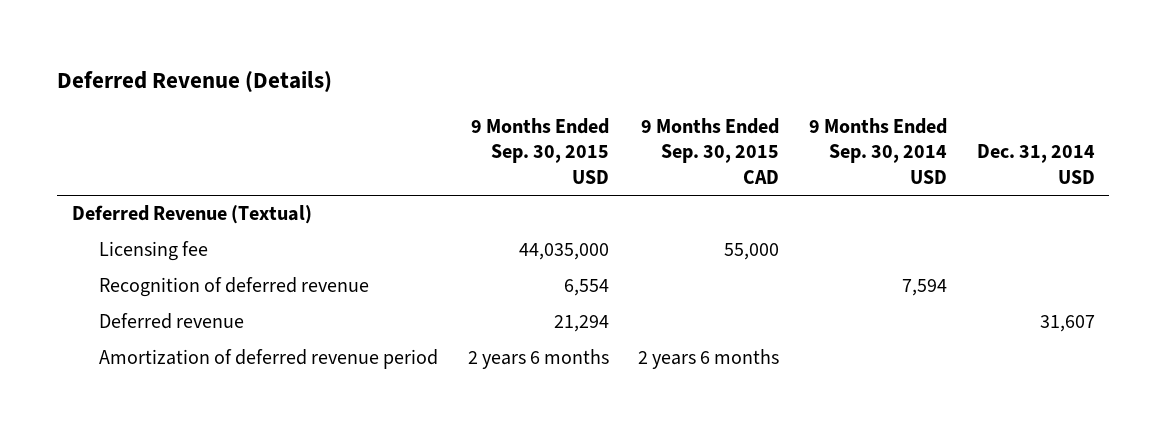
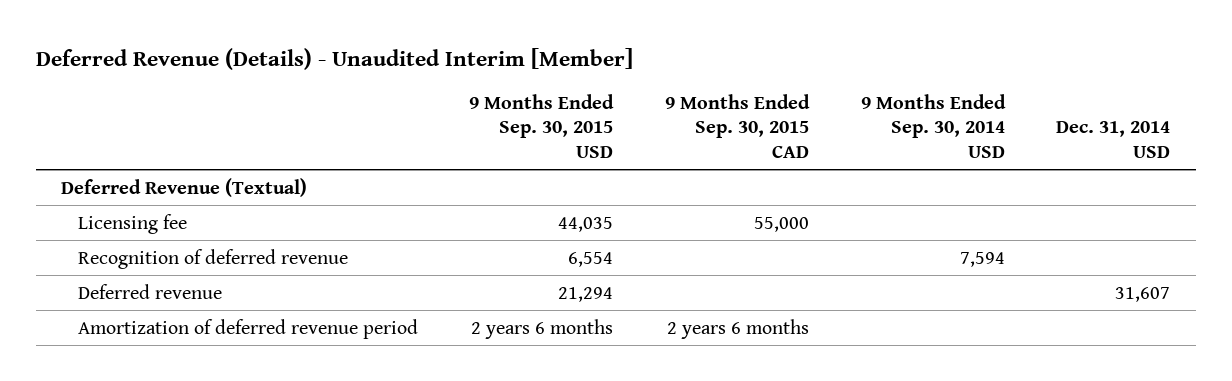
[57,71,333,94] Deferred Revenue (Details) -> [35,47,633,70] Deferred Revenue (Details) - Unaudited Interim [Member]
[518,243,609,261] 44,035,000 -> [558,216,614,232] 44,035

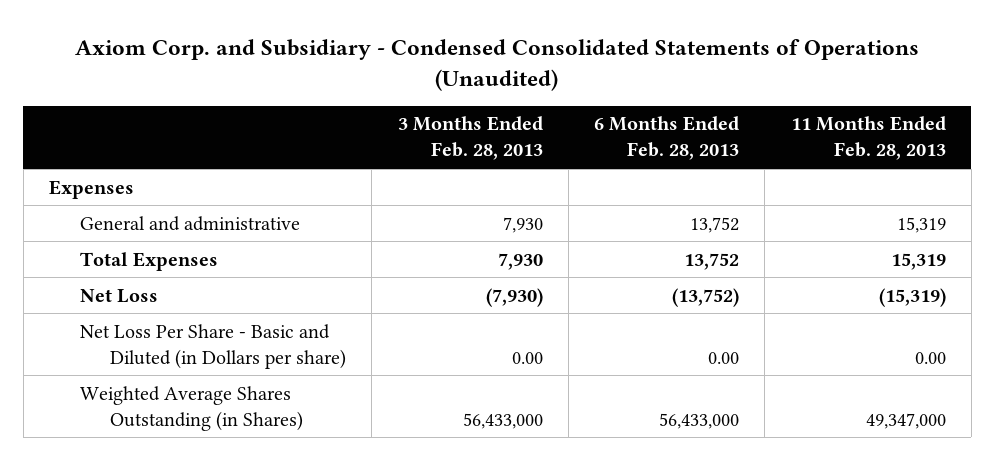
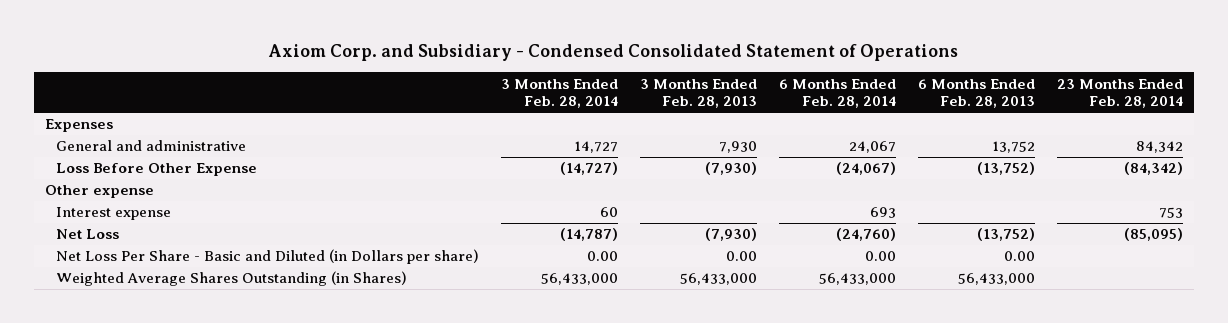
[75,38,920,91] Axiom Corp. and Subsidiary - Condensed Consolidated Statements of Operations (Unaudited) -> [267,44,958,62] Axiom Corp. and Subsidiary - Condensed Consolidated Statement of Operations
[790,116,946,161] 11 Months Ended Feb. 28, 2013 -> none
none -> [501,78,619,109] 3 Months Ended Feb. 28, 2014
none -> [778,78,896,109] 6 Months Ended Feb. 28, 2014
none -> [1056,78,1183,109] 23 Months Ended Feb. 28, 2014
[79,251,218,271] Total Expenses -> none
none -> [56,163,258,177] Loss Before Other Expense
none -> [44,185,154,199] Other expense
none -> [56,207,172,221] Interest expense

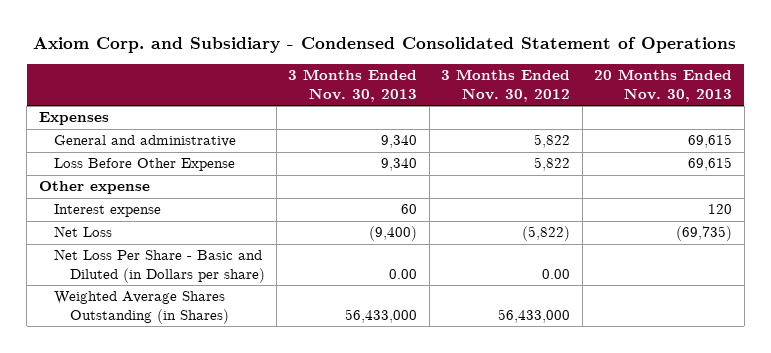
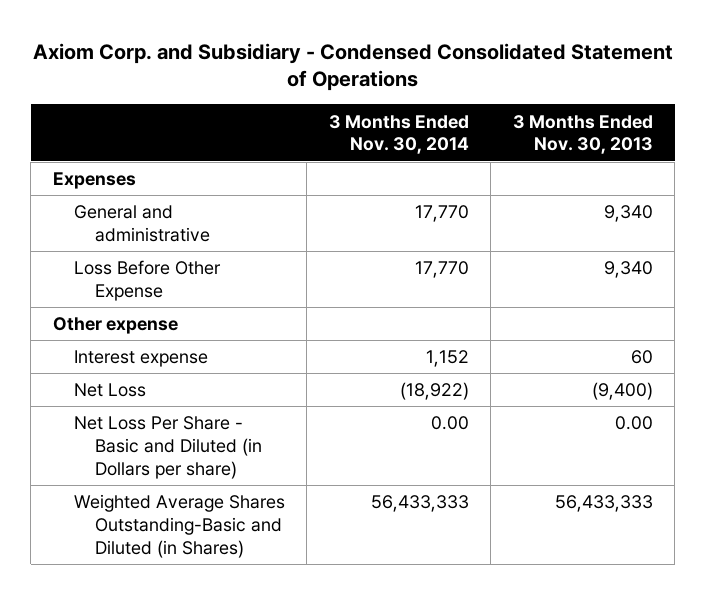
[441,69,571,102] 3 Months Ended Nov. 30, 2012 -> none
[594,69,733,102] 20 Months Ended Nov. 30, 2013 -> none
none -> [328,114,469,155] 3 Months Ended Nov. 30, 2014
[54,291,229,324] Weighted Average Shares Outstanding (in Shares) -> [73,494,285,558] Weighted Average Shares Outstanding-Basic and Diluted (in Shares)
[345,308,418,323] 56,433,000 -> [554,495,653,513] 56,433,333

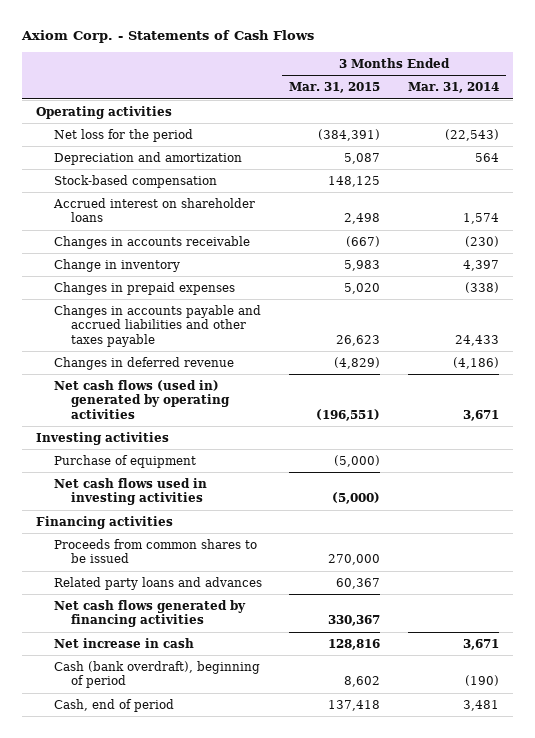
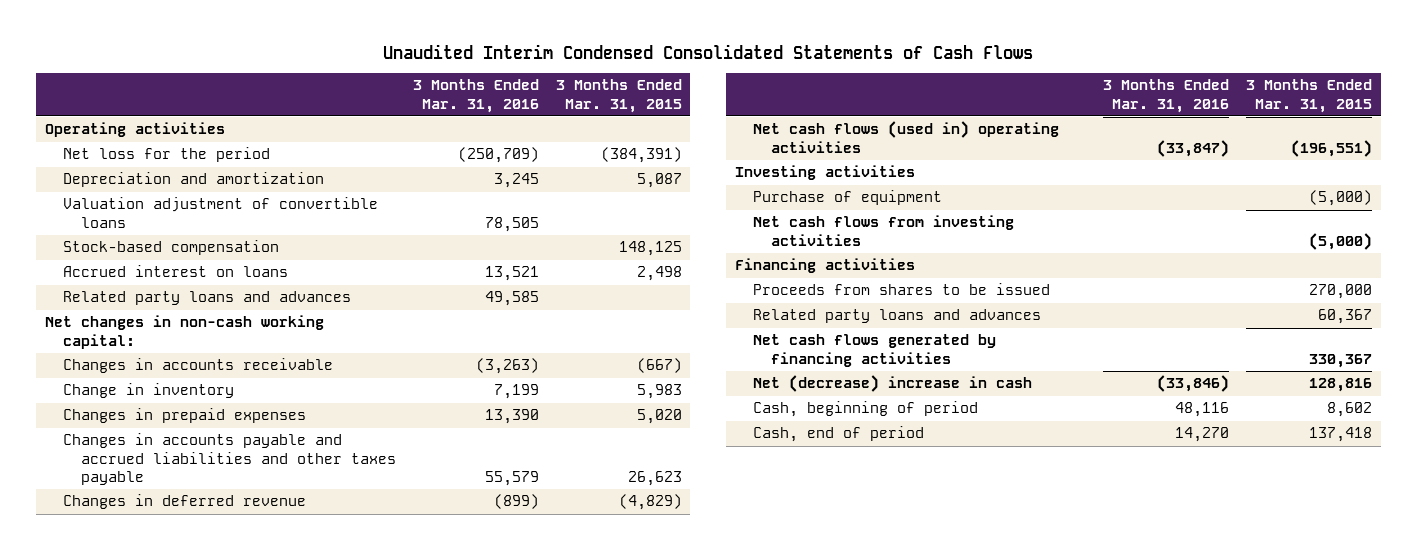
[21,30,315,44] Axiom Corp. - Statements of Cash Flows -> [383,43,1034,59] Unaudited Interim Condensed Consolidated Statements of Cash Flows
[407,82,499,94] Mar. 31, 2014 -> none
none -> [412,79,539,113] 3 Months Ended Mar. 31, 2016
none -> [62,197,378,228] Valuation adjustment of convertible loans
[52,197,255,223] Accrued interest on shareholder loans -> [62,265,288,278] Accrued interest on loans
none -> [62,291,351,306] Related party loans and advances
none -> [44,315,324,349] Net changes in non-cash working capital:
[53,379,231,419] Net cash flows (used in) generated by operating activities -> [752,121,1059,153] Net cash flows (used in) operating activities
[53,477,207,506] Net cash flows used in investing activities -> [752,215,1014,246] Net cash flows from investing activities
[53,538,257,564] Proceeds from common shares to be issued -> [752,283,1050,296] Proceeds from shares to be issued
[53,637,194,648] Net increase in cash -> [752,375,1032,393] Net (decrease) increase in cash
[53,660,260,689] Cash (bank overdraft), beginning of period -> [752,401,978,418] Cash, beginning of period

